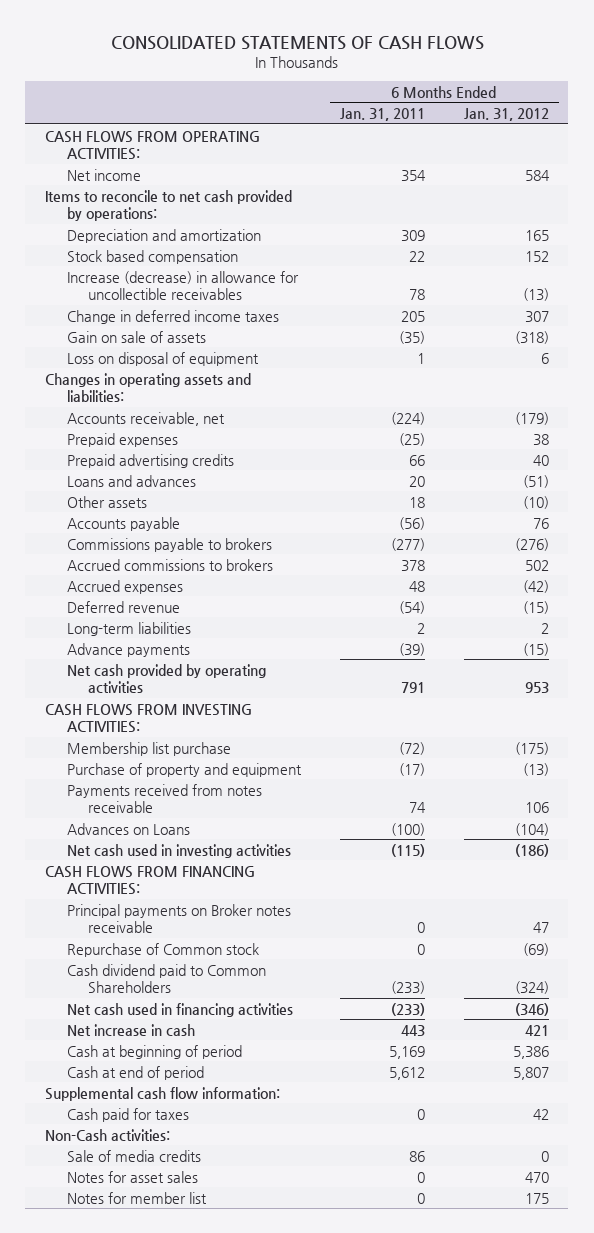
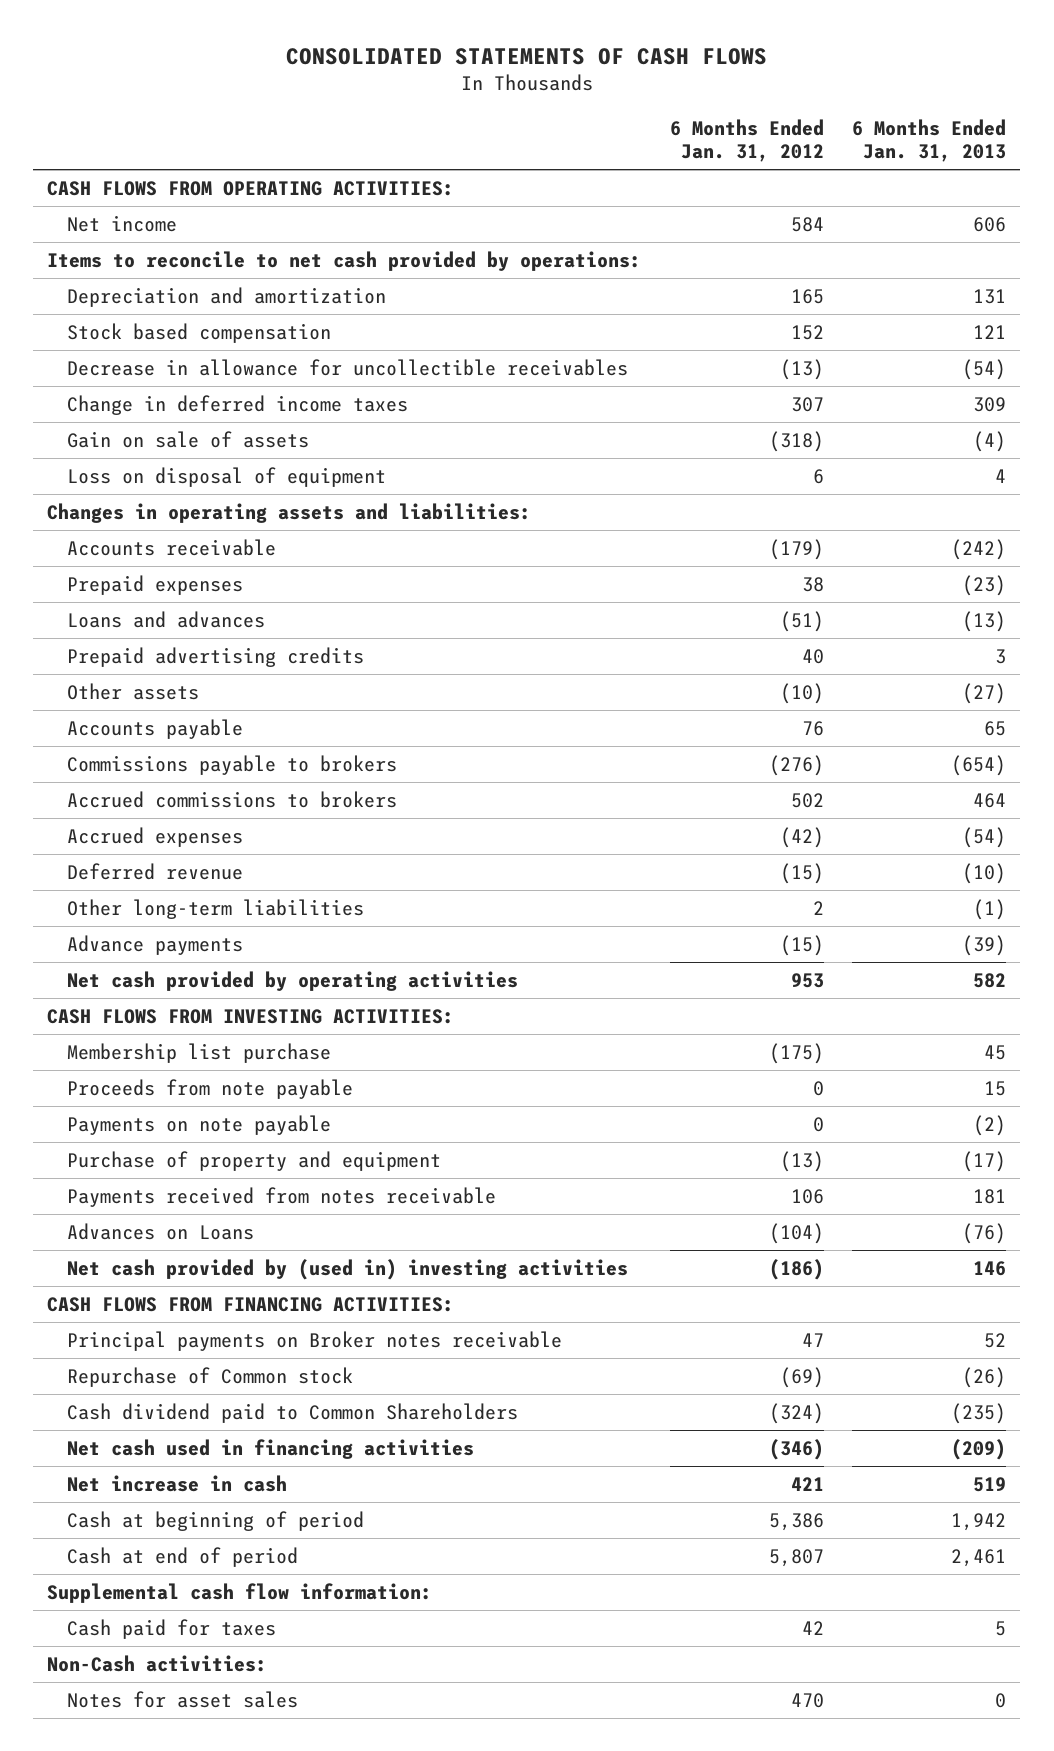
[339,108,425,122] Jan. 31, 2011 -> none
none -> [852,118,1007,162] 6 Months Ended Jan. 31, 2013
[66,270,299,300] Increase (decrease) in allowance for uncollectible receivables -> [66,359,628,377] Decrease in allowance for uncollectible receivables
[66,411,225,426] Accounts receivable, net -> [66,539,276,557] Accounts receivable
[66,453,234,468] Prepaid advertising credits -> [66,647,364,668] Prepaid advertising credits
[66,621,191,636] Long-term liabilities -> [66,899,364,920] Other long-term liabilities
none -> [66,1079,353,1100] Proceeds from note payable
none -> [66,1115,331,1136] Payments on note payable
[66,843,291,858] Net cash used in investing activities -> [66,1259,628,1281] Net cash provided by (used in) investing activities
[66,1149,201,1162] Sale of media credits -> none
[66,1191,207,1204] Notes for member list -> none

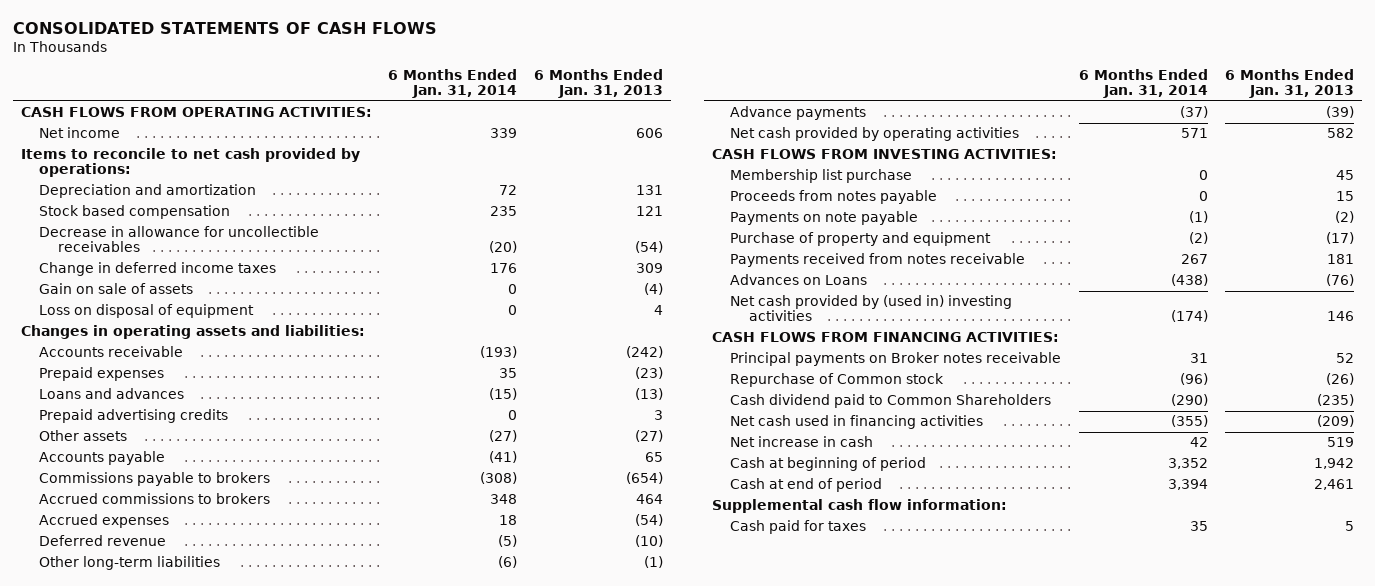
[669,118,824,162] 6 Months Ended Jan. 31, 2012 -> none
none -> [388,69,518,99] 6 Months Ended Jan. 31, 2014
[66,1079,353,1100] Proceeds from note payable -> [730,190,938,205] Proceeds from notes payable
[47,1655,268,1673] Non-Cash activities: -> none
[66,1691,298,1709] Notes for asset sales -> none

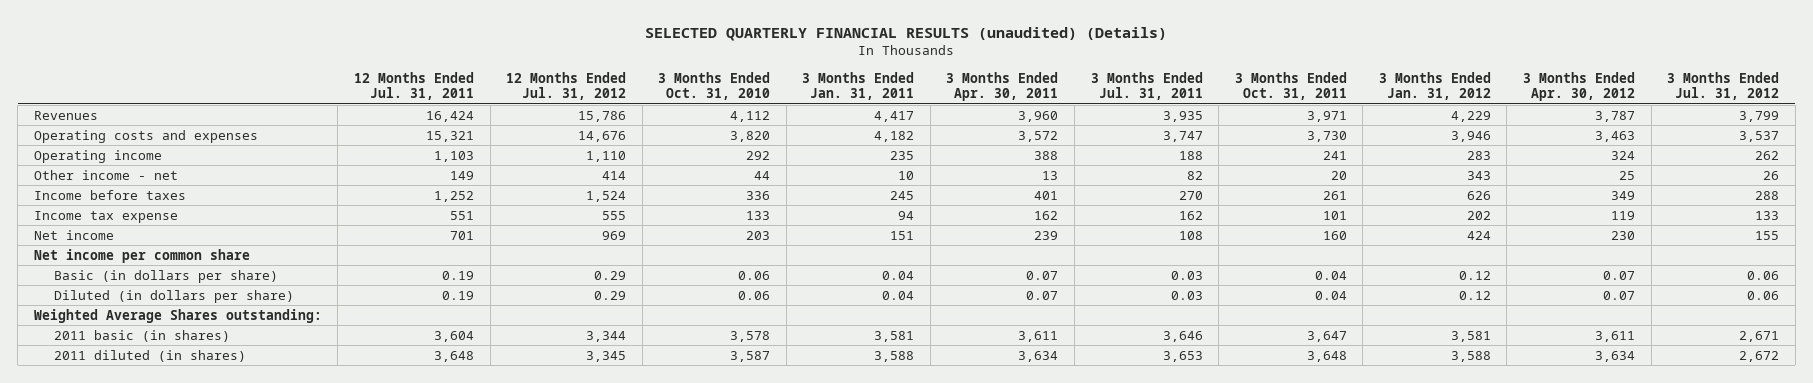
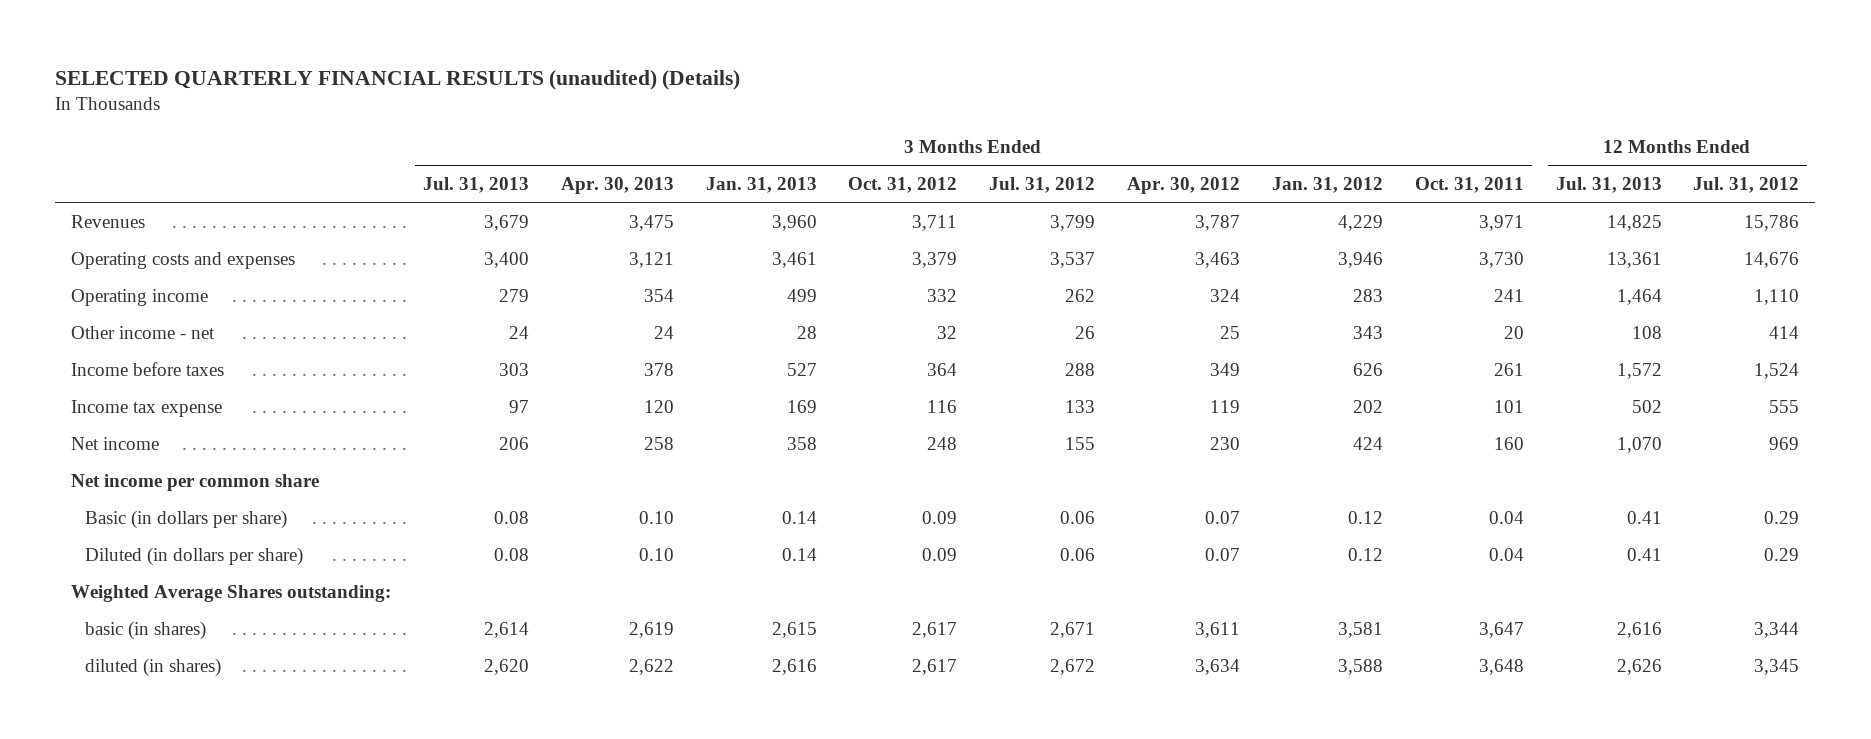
[353,71,474,101] 12 Months Ended Jul. 31, 2011 -> none
[658,71,771,101] 3 Months Ended Oct. 31, 2010 -> none
[802,71,915,101] 3 Months Ended Jan. 31, 2011 -> none
[946,71,1059,102] 3 Months Ended Apr. 30, 2011 -> none
[1090,71,1203,101] 3 Months Ended Jul. 31, 2011 -> none
none -> [423,177,530,194] Jul. 31, 2013
none -> [560,177,674,195] Apr. 30, 2013
none -> [705,177,817,194] Jan. 31, 2013
none -> [848,177,958,194] Oct. 31, 2012
none -> [1555,177,1662,194] Jul. 31, 2013
[53,329,230,342] 2011 basic (in shares) -> [84,620,206,640] basic (in shares)
[53,349,246,362] 2011 diluted (in shares) -> [84,657,221,677] diluted (in shares)

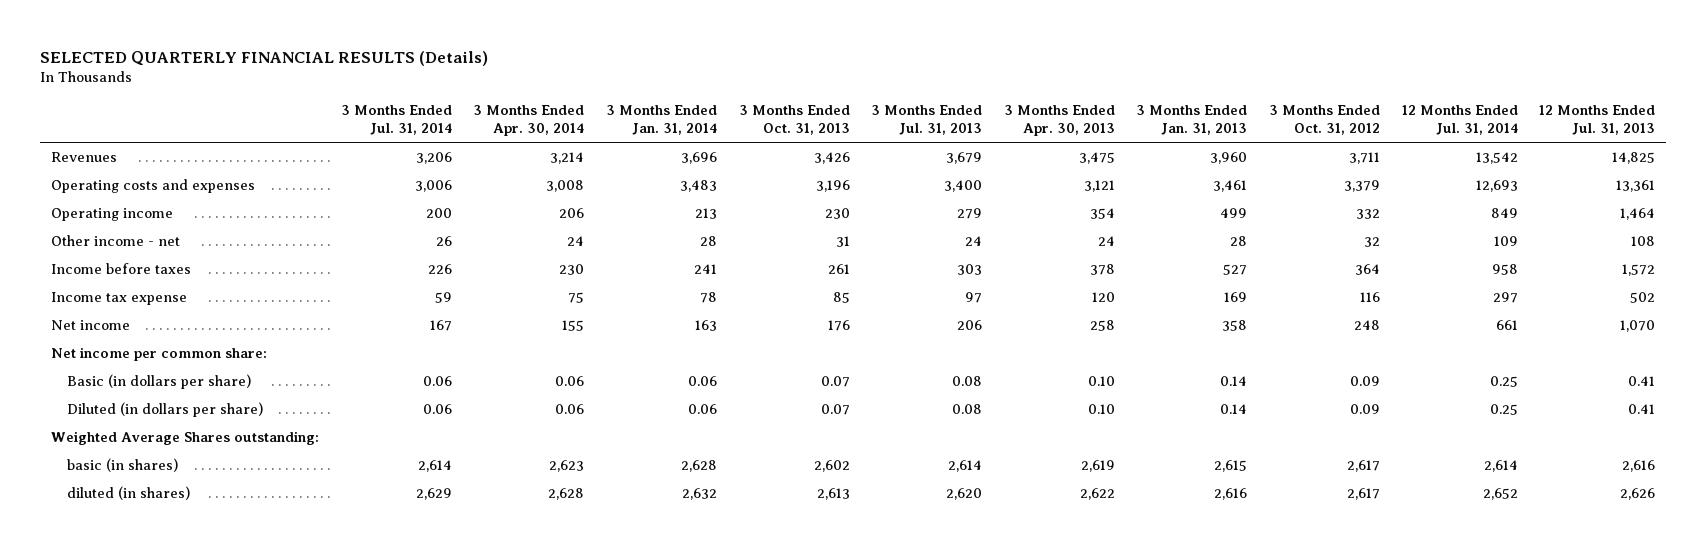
[55,69,741,90] SELECTED QUARTERLY FINANCIAL RESULTS (unaudited) (Details) -> [40,50,489,66] SELECTED QUARTERLY FINANCIAL RESULTS (Details)
[989,177,1096,194] Jul. 31, 2012 -> none
[1127,177,1241,195] Apr. 30, 2012 -> none
[1271,177,1383,194] Jan. 31, 2012 -> none
[1414,177,1524,194] Oct. 31, 2011 -> none
[1693,177,1800,194] Jul. 31, 2012 -> none
none -> [340,105,452,136] 3 Months Ended Jul. 31, 2014
none -> [473,105,585,137] 3 Months Ended Apr. 30, 2014
none -> [605,105,717,136] 3 Months Ended Jan. 31, 2014
none -> [738,105,850,136] 3 Months Ended Oct. 31, 2013
none -> [1401,105,1518,136] 12 Months Ended Jul. 31, 2014
[71,473,320,491] Net income per common share -> [51,346,268,361] Net income per common share:

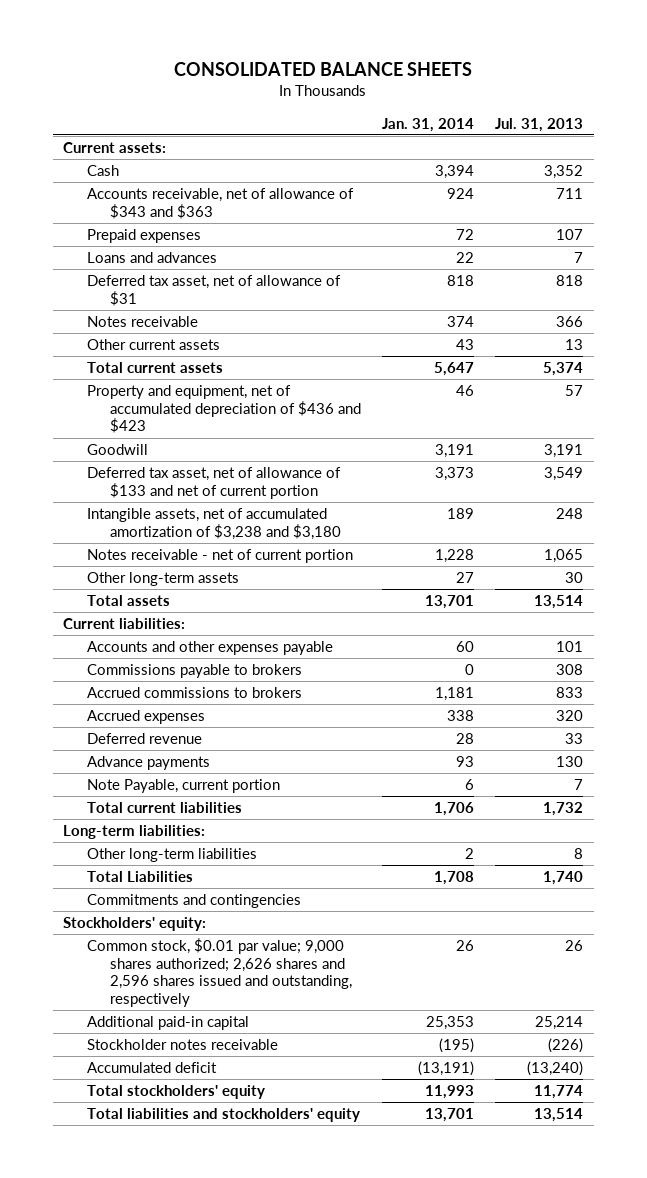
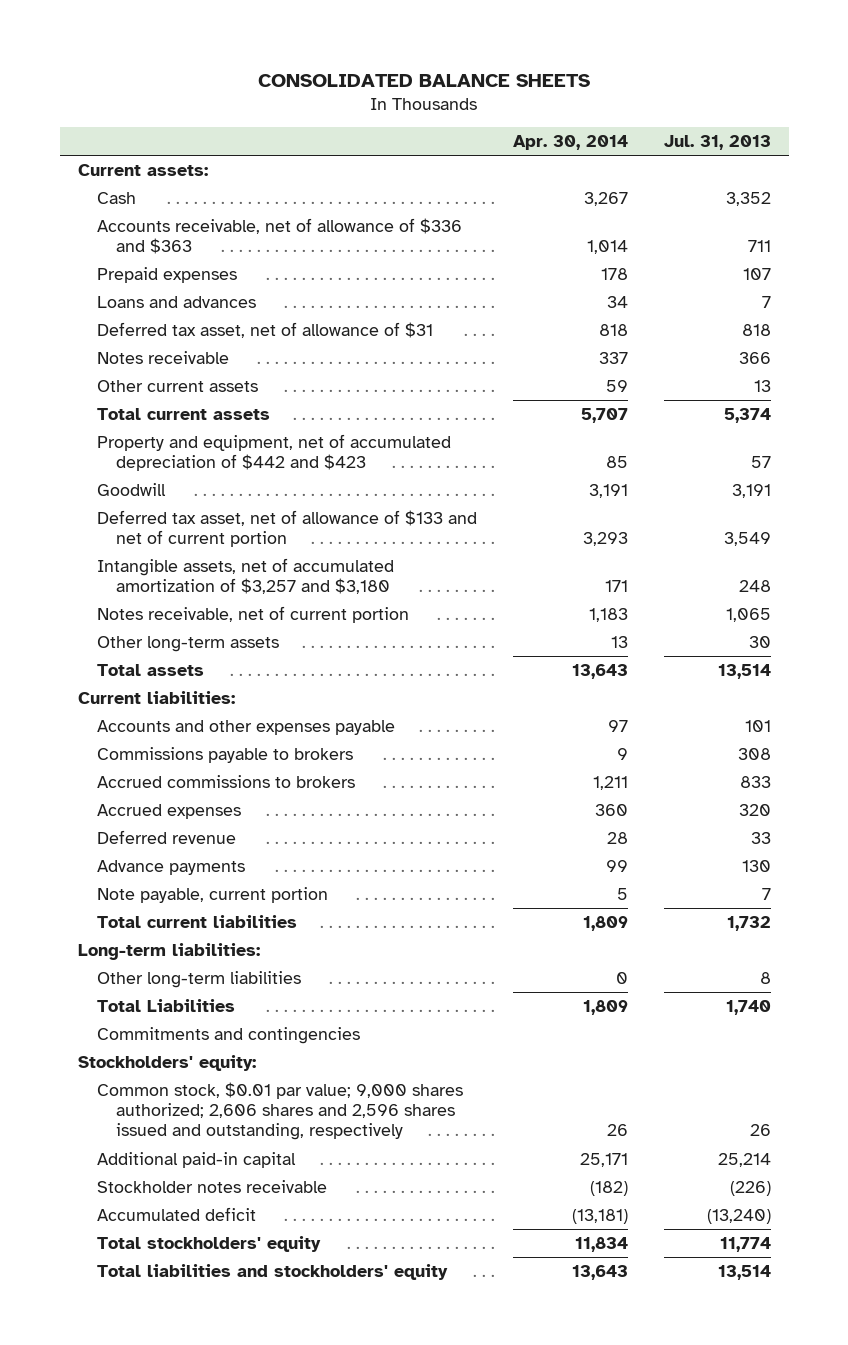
[382,117,475,132] Jan. 31, 2014 -> none
none -> [512,135,628,151] Apr. 30, 2014
[86,188,354,219] Accounts receivable, net of allowance of $343 and $363 -> [96,217,462,255] Accounts receivable, net of allowance of $336 and $363
[86,385,362,434] Property and equipment, net of accumulated depreciation of $436 and $423 -> [96,433,451,472] Property and equipment, net of accumulated depreciation of $442 and $423
[86,508,342,540] Intangible assets, net of accumulated amortization of $3,238 and $3,180 -> [96,557,394,595] Intangible assets, net of accumulated amortization of $3,257 and $3,180
[86,549,353,564] Notes receivable - net of current portion -> [96,605,409,623] Notes receivable, net of current portion
[86,779,280,794] Note Payable, current portion -> [96,886,328,903] Note payable, current portion
[86,938,353,1007] Common stock, $0.01 par value; 9,000 shares authorized; 2,626 shares and 2,596 shares issued and outstanding, respectively -> [96,1081,463,1141] Common stock, $0.01 par value; 9,000 shares authorized; 2,606 shares and 2,596 shares issued and outstanding, respectively

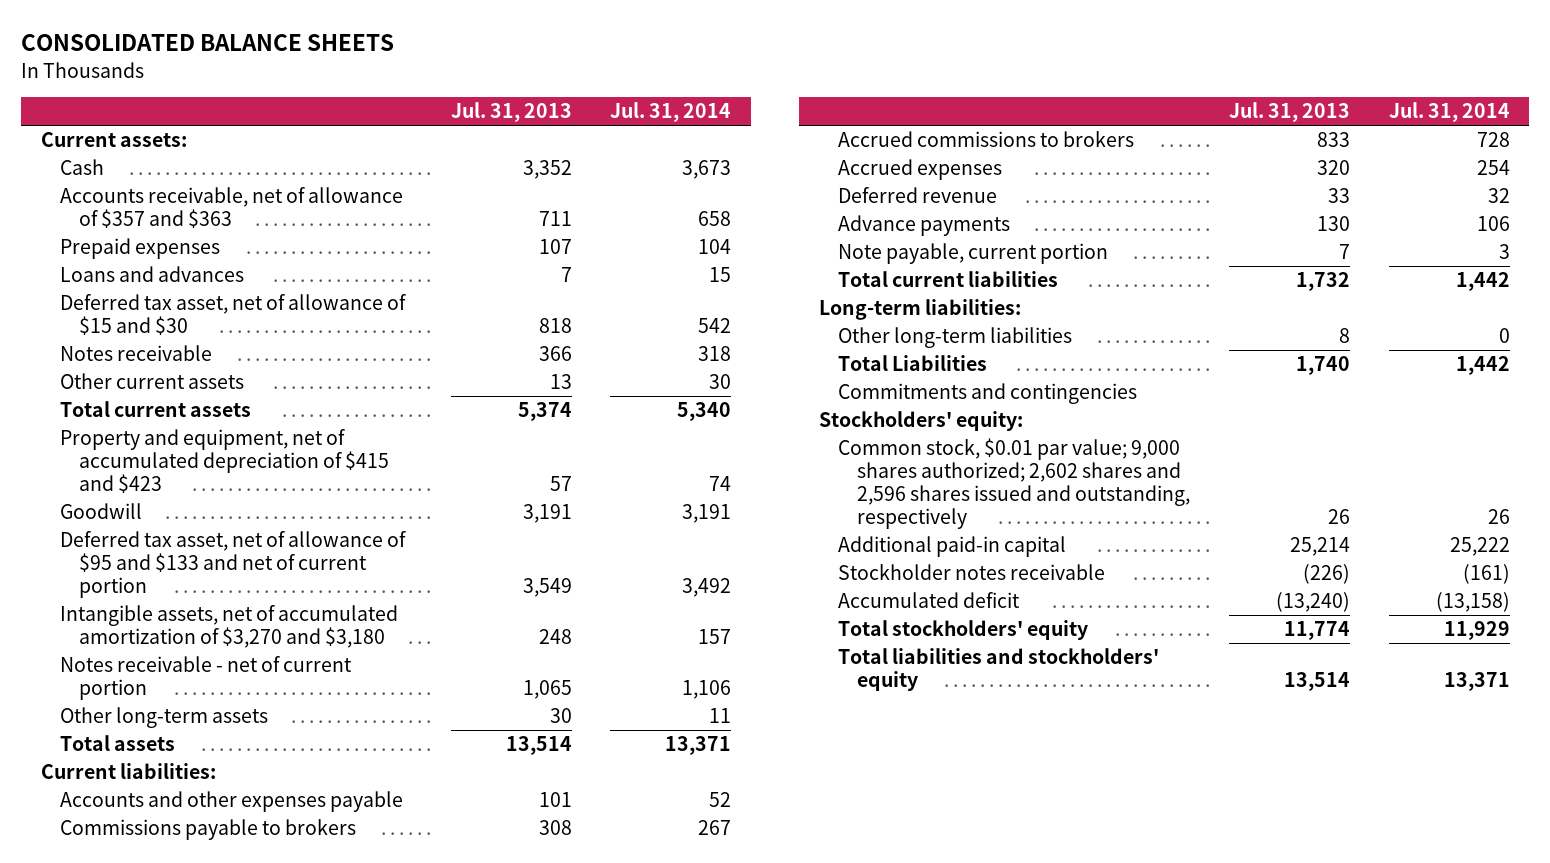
[512,135,628,151] Apr. 30, 2014 -> none
none -> [610,102,732,123] Jul. 31, 2014
[96,217,462,255] Accounts receivable, net of allowance of $336 and $363 -> [59,187,403,229] Accounts receivable, net of allowance of $357 and $363
[96,321,433,338] Deferred tax asset, net of allowance of $31 -> [59,294,406,336] Deferred tax asset, net of allowance of $15 and $30
[96,433,451,472] Property and equipment, net of accumulated depreciation of $442 and $423 -> [59,429,389,494] Property and equipment, net of accumulated depreciation of $415 and $423
[96,509,477,548] Deferred tax asset, net of allowance of $133 and net of current portion -> [59,531,406,599] Deferred tax asset, net of allowance of $95 and $133 and net of current portion
[96,557,394,595] Intangible assets, net of accumulated amortization of $3,257 and $3,180 -> [59,605,398,649] Intangible assets, net of accumulated amortization of $3,270 and $3,180
[96,605,409,623] Notes receivable, net of current portion -> [59,656,352,701] Notes receivable - net of current portion
[96,1081,463,1141] Common stock, $0.01 par value; 9,000 shares authorized; 2,606 shares and 2,596 shares issued and outstanding, respectively -> [838,438,1191,530] Common stock, $0.01 par value; 9,000 shares authorized; 2,602 shares and 2,596 shares issued and outstanding, respectively

